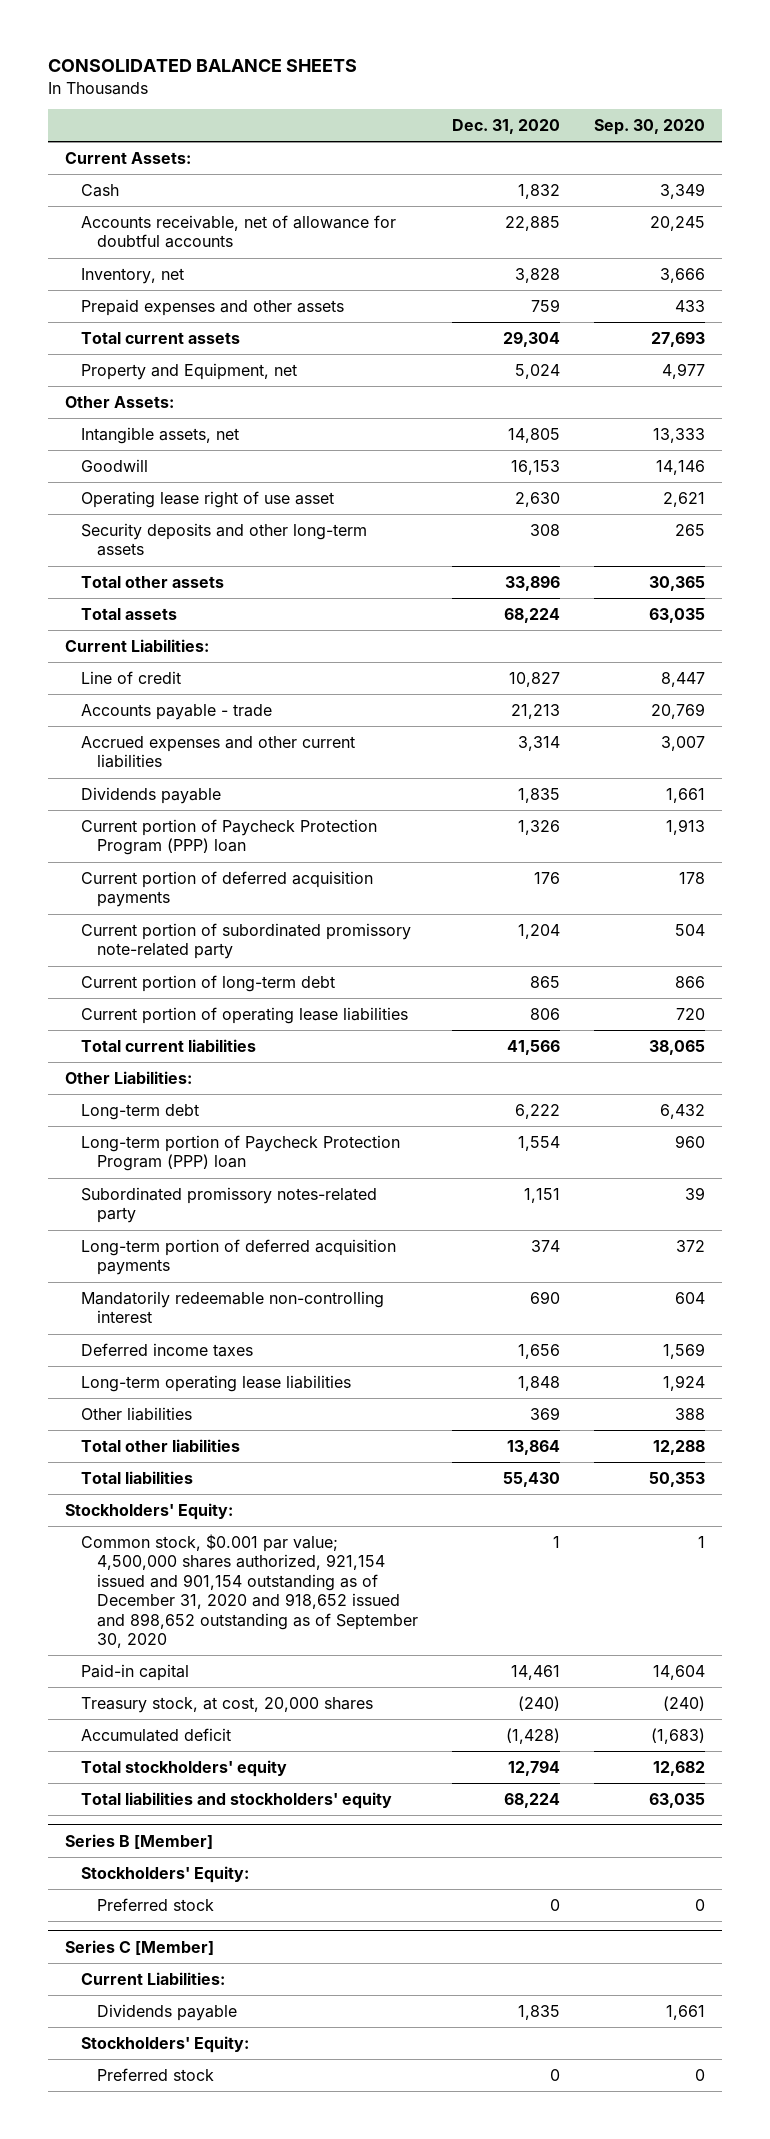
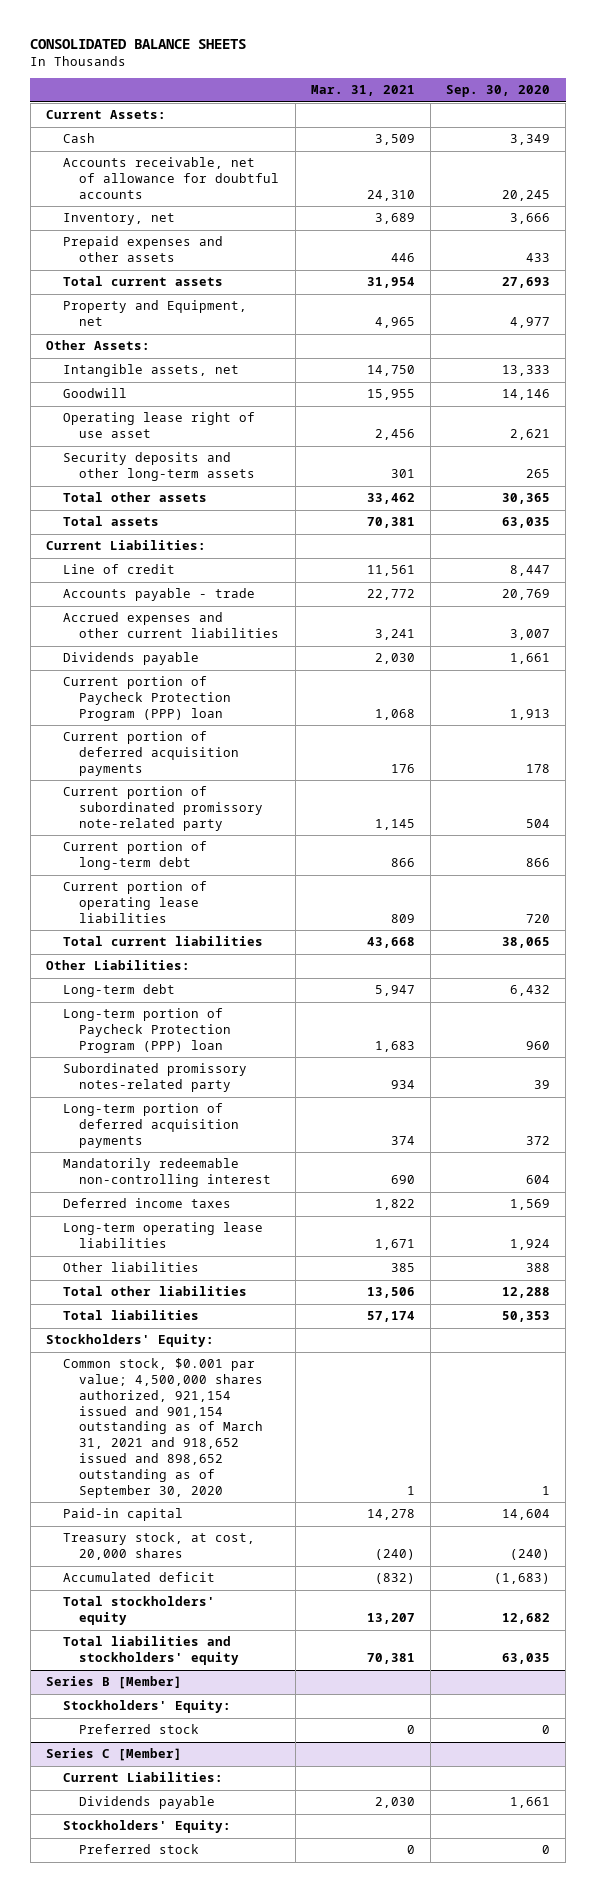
[452,119,561,135] Dec. 31, 2020 -> none
none -> [310,85,415,97] Mar. 31, 2021
[81,1533,419,1649] Common stock, $0.001 par value; 4,500,000 shares authorized, 921,154 issued and 901,154 outstanding as of December 31, 2020 and 918,652 issued and 898,652 outstanding as of September 30, 2020 -> [62,1358,264,1498] Common stock, $0.001 par value; 4,500,000 shares authorized, 921,154 issued and 901,154 outstanding as of March 31, 2021 and 918,652 issued and 898,652 outstanding as of September 30, 2020

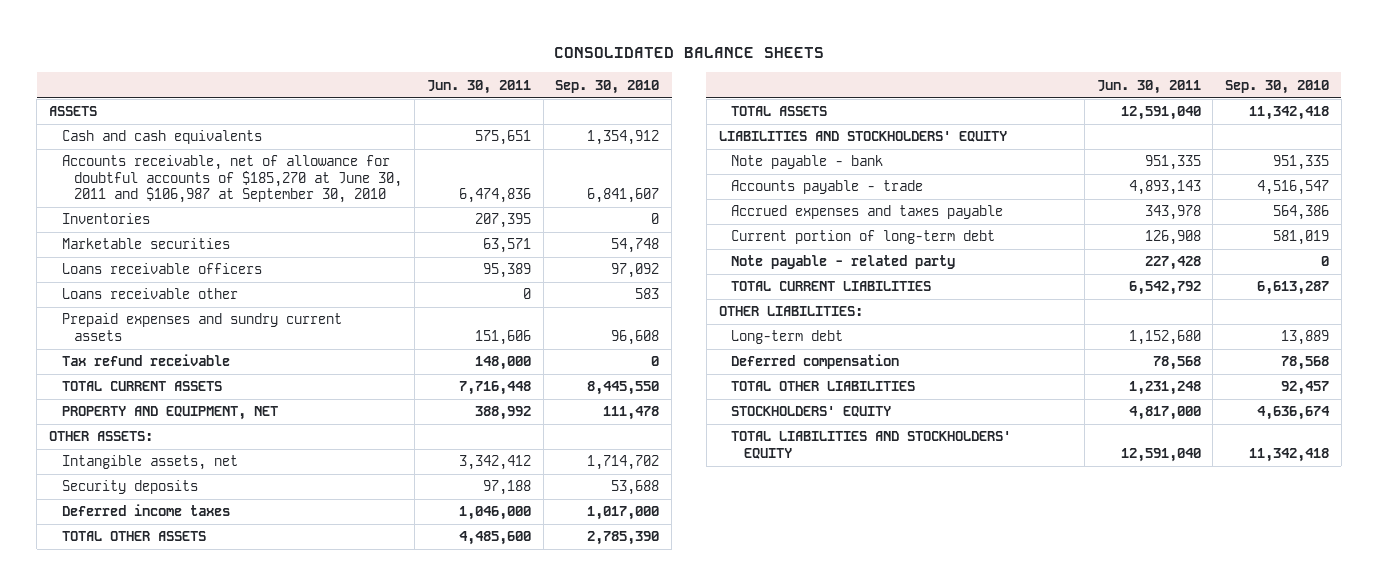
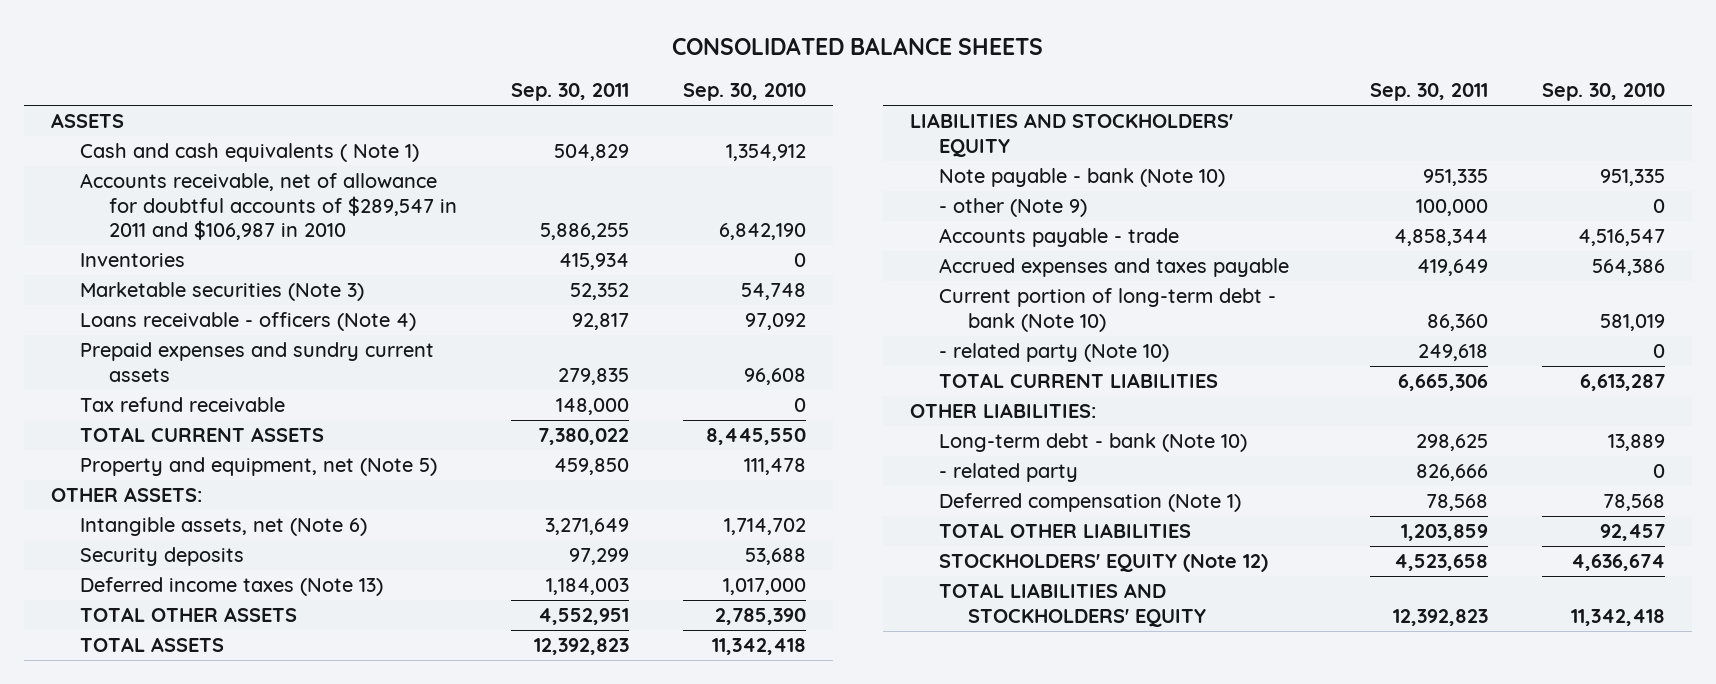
[426,79,531,94] Jun. 30, 2011 -> none
none -> [511,83,630,102] Sep. 30, 2011
[61,130,262,145] Cash and cash equivalents -> [80,143,420,163] Cash and cash equivalents ( Note 1)
[61,155,403,204] Accounts receivable, net of allowance for doubtful accounts of $185,270 at June 30, 2011 and $106,987 at September 30, 2010 -> [80,173,458,240] Accounts receivable, net of allowance for doubtful accounts of $289,547 in 2011 and $106,987 in 2010
[587,188,660,204] 6,841,607 -> [719,222,807,240] 6,842,190
[61,288,238,300] Loans receivable other -> none
[61,238,230,250] Marketable securities -> [80,282,365,302] Marketable securities (Note 3)
[61,263,262,275] Loans receivable officers -> [80,312,417,332] Loans receivable - officers (Note 4)
[61,406,278,421] PROPERTY AND EQUIPMENT, NET -> [80,457,438,477] Property and equipment, net (Note 5)
[61,455,238,471] Intangible assets, net -> [80,517,368,537] Intangible assets, net (Note 6)
[61,504,230,517] Deferred income taxes -> [80,577,384,597] Deferred income taxes (Note 13)
[731,155,884,170] Note payable - bank -> [939,168,1226,188] Note payable - bank (Note 10)
none -> [939,198,1088,218] - other (Note 9)
[731,230,996,245] Current portion of long-term debt -> [939,288,1277,332] Current portion of long-term debt - bank (Note 10)
[731,255,956,270] Note payable - related party -> [939,343,1170,363] - related party (Note 10)
[731,330,844,345] Long-term debt -> [939,433,1248,453] Long-term debt - bank (Note 10)
none -> [939,463,1079,483] - related party
[731,354,900,370] Deferred compensation -> [939,493,1242,513] Deferred compensation (Note 1)
[731,406,892,418] STOCKHOLDERS' EQUITY -> [939,554,1269,573] STOCKHOLDERS' EQUITY (Note 12)

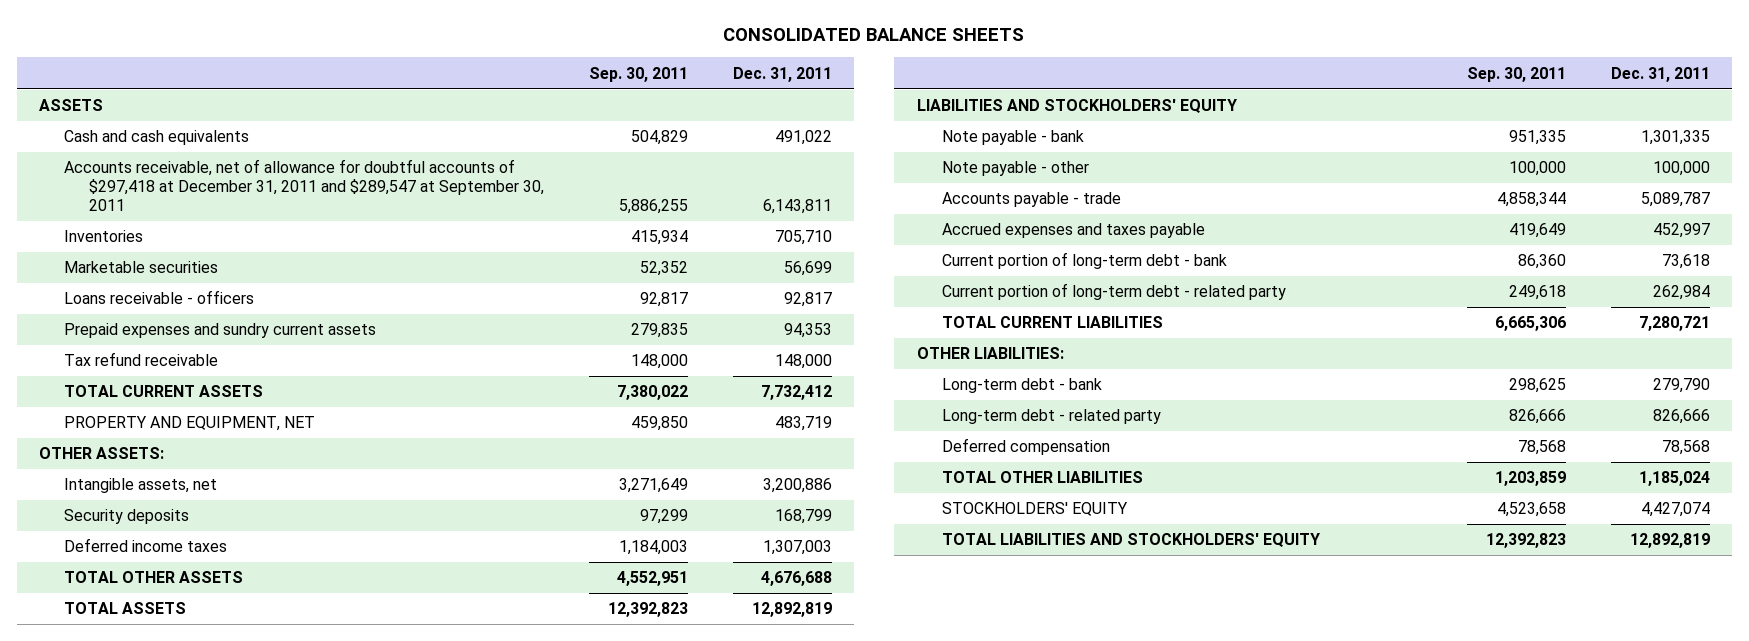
[683,83,807,102] Sep. 30, 2010 -> none
none -> [732,66,832,82] Dec. 31, 2011
[80,143,420,163] Cash and cash equivalents ( Note 1) -> [64,130,250,146] Cash and cash equivalents
[80,173,458,240] Accounts receivable, net of allowance for doubtful accounts of $289,547 in 2011 and $106,987 in 2010 -> [64,159,544,211] Accounts receivable, net of allowance for doubtful accounts of $297,418 at December 31, 2011 and $289,547 at September 30, 2011
[80,282,365,302] Marketable securities (Note 3) -> [64,261,219,274] Marketable securities
[80,312,417,332] Loans receivable - officers (Note 4) -> [64,290,255,305] Loans receivable - officers
[80,457,438,477] Property and equipment, net (Note 5) -> [64,416,316,432] PROPERTY AND EQUIPMENT, NET
[80,517,368,537] Intangible assets, net (Note 6) -> [64,478,218,494] Intangible assets, net
[80,577,384,597] Deferred income taxes (Note 13) -> [64,538,228,553] Deferred income taxes
[939,168,1226,188] Note payable - bank (Note 10) -> [941,130,1084,146] Note payable - bank
[939,198,1088,218] - other (Note 9) -> [941,161,1089,177] Note payable - other
[939,288,1277,332] Current portion of long-term debt - bank (Note 10) -> [941,252,1227,270] Current portion of long-term debt - bank
[939,343,1170,363] - related party (Note 10) -> [941,283,1286,301] Current portion of long-term debt - related party
[939,433,1248,453] Long-term debt - bank (Note 10) -> [941,378,1102,394] Long-term debt - bank
[939,463,1079,483] - related party -> [941,409,1161,425] Long-term debt - related party
[939,493,1242,513] Deferred compensation (Note 1) -> [941,438,1110,456] Deferred compensation
[939,554,1269,573] STOCKHOLDERS' EQUITY (Note 12) -> [941,502,1128,517] STOCKHOLDERS' EQUITY

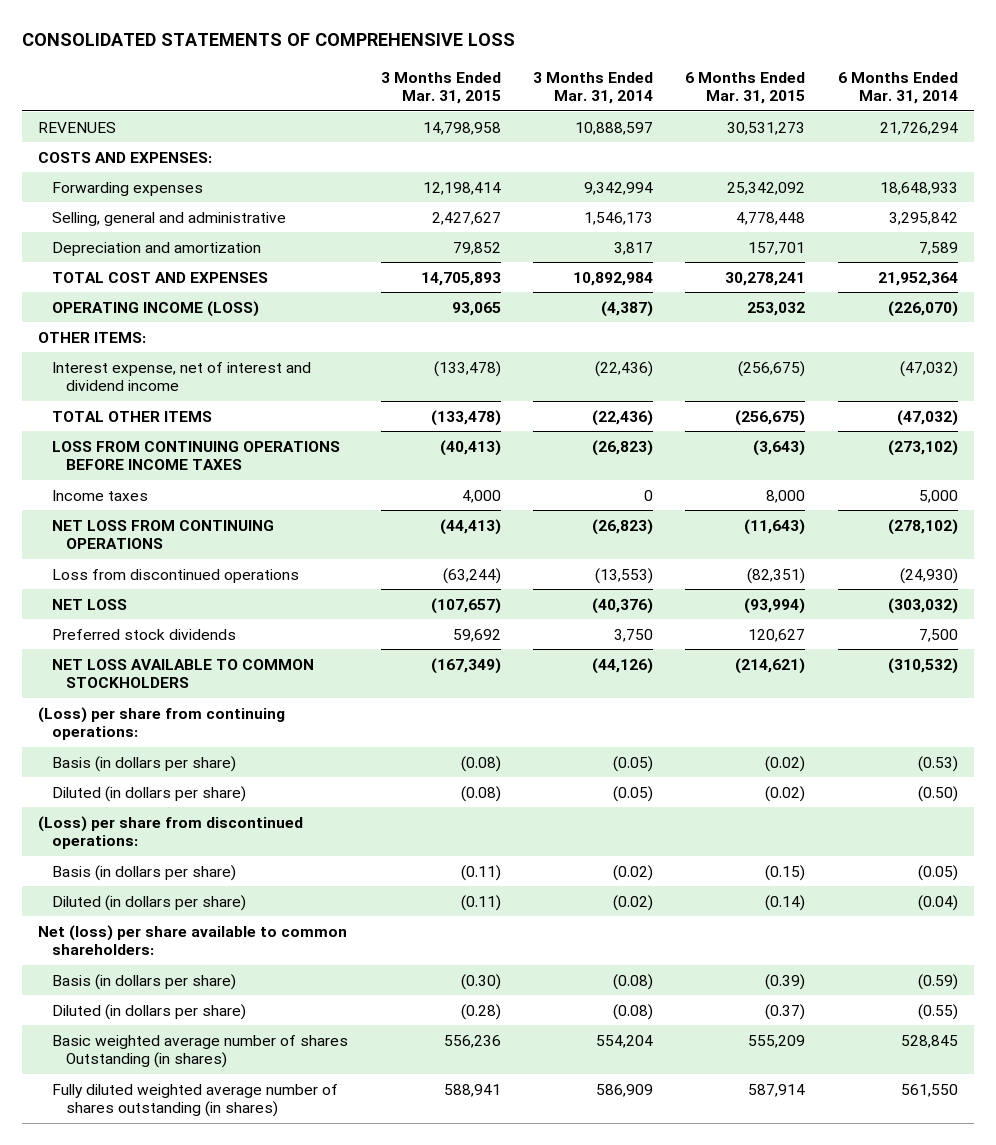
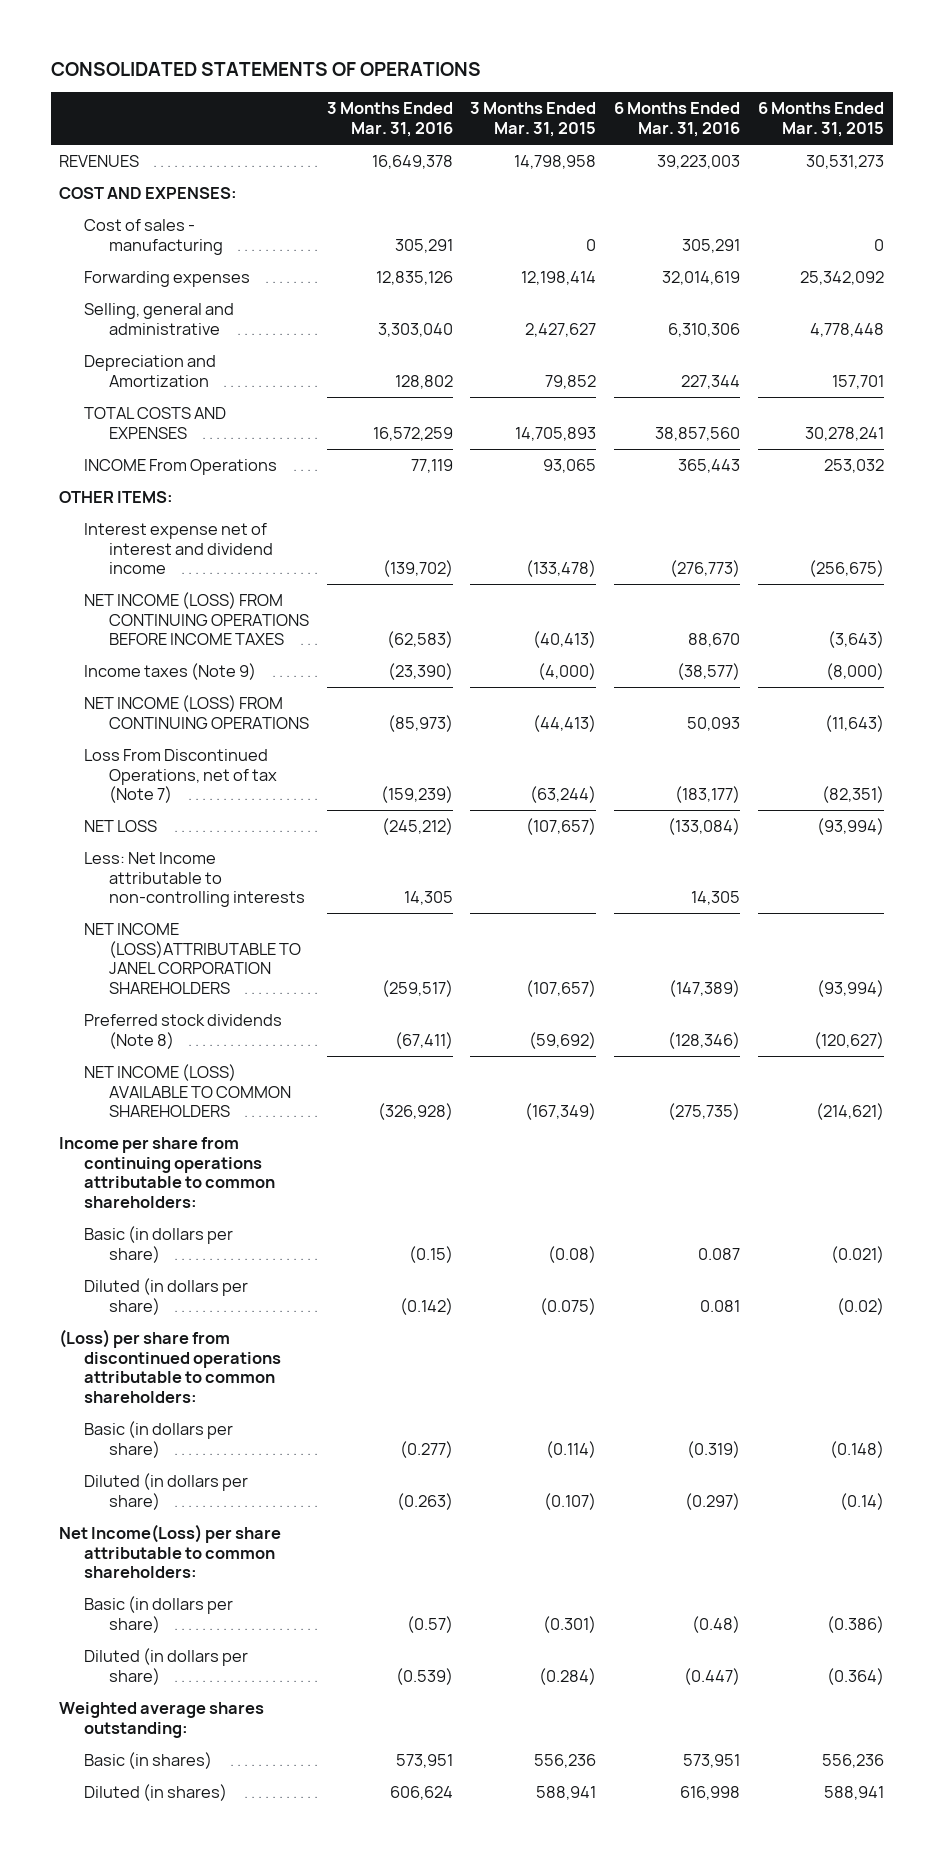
[21,33,515,47] CONSOLIDATED STATEMENTS OF COMPREHENSIVE LOSS -> [50,62,481,77] CONSOLIDATED STATEMENTS OF OPERATIONS
[532,71,653,105] 3 Months Ended Mar. 31, 2014 -> none
[837,71,958,105] 6 Months Ended Mar. 31, 2014 -> none
none -> [326,102,453,138] 3 Months Ended Mar. 31, 2016
none -> [613,102,740,138] 6 Months Ended Mar. 31, 2016
[37,151,212,163] COSTS AND EXPENSES: -> [59,186,238,199] COST AND EXPENSES:
none -> [84,218,223,255] Cost of sales - manufacturing
[52,241,262,256] Depreciation and amortization -> [84,354,217,387] Depreciation and Amortization
[52,271,269,283] TOTAL COST AND EXPENSES -> [84,406,227,439] TOTAL COSTS AND EXPENSES
[52,300,260,317] OPERATING INCOME (LOSS) -> [84,458,278,475] INCOME From Operations
[52,410,213,422] TOTAL OTHER ITEMS -> none
[52,361,312,392] Interest expense, net of interest and dividend income -> [84,522,273,575] Interest expense net of interest and dividend income
[52,440,341,471] LOSS FROM CONTINUING OPERATIONS BEFORE INCOME TAXES -> [84,591,309,646] NET INCOME (LOSS) FROM CONTINUING OPERATIONS BEFORE INCOME TAXES
[52,489,149,501] Income taxes -> [84,662,257,680] Income taxes (Note 9)
[461,489,501,503] 4,000 -> [538,662,597,680] (4,000)
[766,489,806,503] 8,000 -> [825,662,884,680] (8,000)
[52,519,275,550] NET LOSS FROM CONTINUING OPERATIONS -> [84,694,309,729] NET INCOME (LOSS) FROM CONTINUING OPERATIONS
[52,568,300,583] Loss from discontinued operations -> [84,748,277,804] Loss From Discontinued Operations, net of tax (Note 7)
none -> [84,851,305,908] Less: Net Income attributable to non-controlling interests
none -> [84,922,301,995] NET INCOME (LOSS)ATTRIBUTABLE TO JANEL CORPORATION SHAREHOLDERS
[52,628,237,640] Preferred stock dividends -> [84,1013,283,1049] Preferred stock dividends (Note 8)
[452,628,501,642] 59,692 -> [529,1031,597,1049] (59,692)
[748,628,806,642] 120,627 -> [813,1031,884,1049] (120,627)
[52,658,315,689] NET LOSS AVAILABLE TO COMMON STOCKHOLDERS -> [84,1063,291,1118] NET INCOME (LOSS) AVAILABLE TO COMMON SHAREHOLDERS
[37,706,285,741] (Loss) per share from continuing operations: -> [59,1136,276,1209] Income per share from continuing operations attributable to common shareholders:
[52,755,237,772] Basis (in dollars per share) -> [84,1225,234,1263] Basic (in dollars per share)
[765,755,806,772] (0.02) -> [830,1245,884,1263] (0.021)
[460,785,501,802] (0.08) -> [540,1297,597,1315] (0.075)
[37,815,303,850] (Loss) per share from discontinued operations: -> [59,1328,282,1404] (Loss) per share from discontinued operations attributable to common shareholders:
[52,864,237,881] Basis (in dollars per share) -> [84,1420,234,1458] Basic (in dollars per share)
[460,864,501,881] (0.11) -> [546,1440,597,1458] (0.114)
[765,864,806,881] (0.15) -> [829,1440,884,1458] (0.148)
[460,894,501,911] (0.11) -> [544,1492,597,1510] (0.107)
[37,924,347,956] Net (loss) per share available to common shareholders: -> [59,1523,282,1579] Net Income(Loss) per share attributable to common shareholders:
[52,973,237,990] Basis (in dollars per share) -> [84,1595,234,1633] Basic (in dollars per share)
[460,973,501,990] (0.30) -> [543,1615,597,1633] (0.301)
[765,973,806,990] (0.39) -> [826,1615,884,1633] (0.386)
[460,1003,501,1020] (0.28) -> [539,1667,597,1685] (0.284)
[765,1003,806,1020] (0.37) -> [826,1667,884,1685] (0.364)
none -> [59,1701,265,1738] Weighted average shares outstanding:
[52,1034,349,1069] Basic weighted average number of shares Outstanding (in shares) -> [84,1751,213,1769] Basic (in shares)
[748,1034,806,1048] 555,209 -> [821,1753,884,1768] 556,236
[52,1083,339,1118] Fully diluted weighted average number of shares outstanding (in shares) -> [84,1783,228,1801] Diluted (in shares)
[748,1083,806,1097] 587,914 -> [823,1785,884,1800] 588,941

